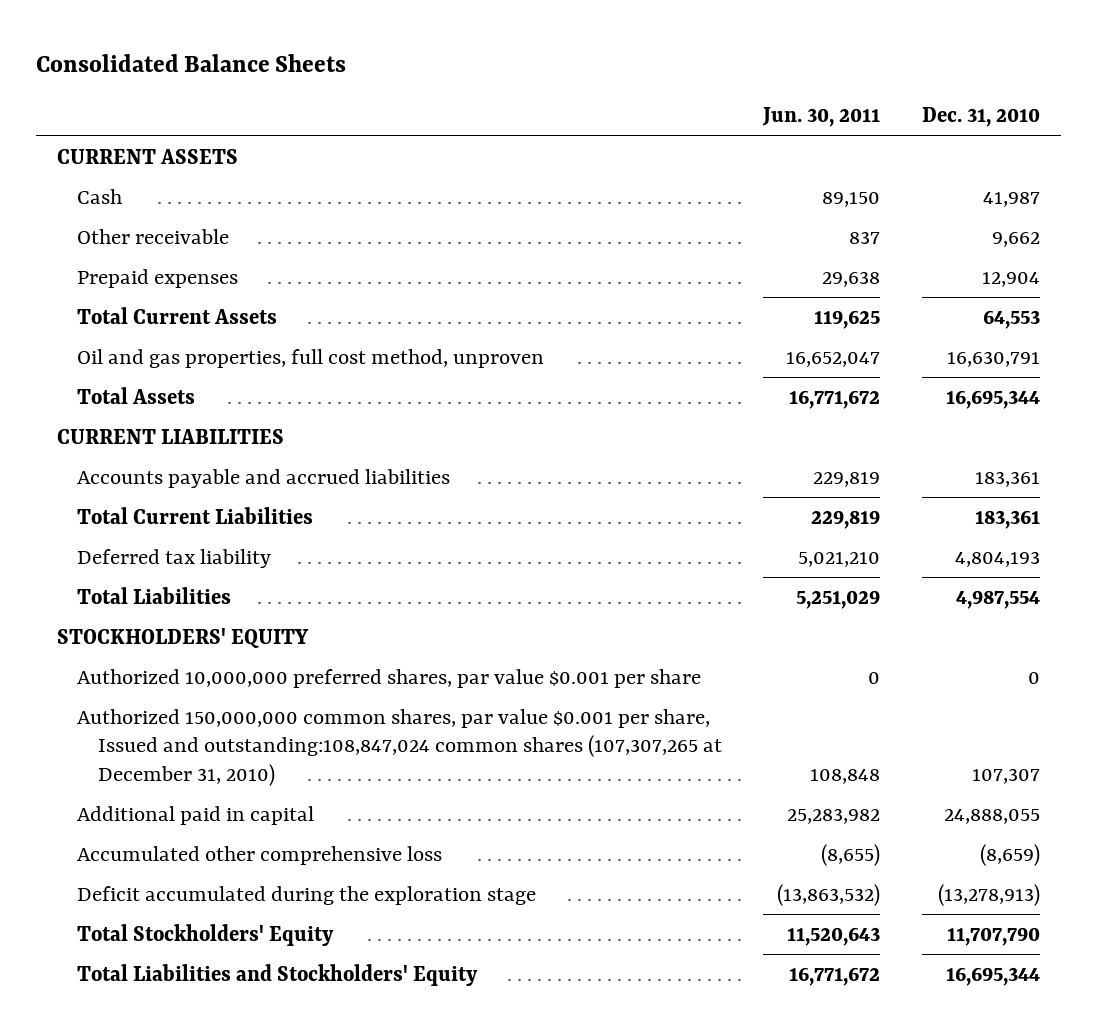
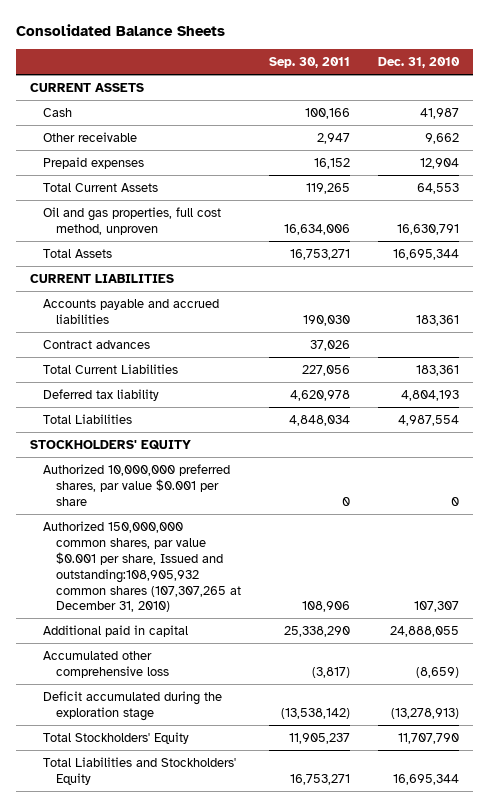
[762,107,881,128] Jun. 30, 2011 -> none
none -> [269,57,351,69] Sep. 30, 2011
none -> [43,339,151,349] Contract advances
[77,708,722,786] Authorized 150,000,000 common shares, par value $0.001 per share, Issued and outstanding:108,847,024 common shares (107,307,265 at December 31, 2010) -> [43,520,242,613] Authorized 150,000,000 common shares, par value $0.001 per share, Issued and outstanding:108,905,932 common shares (107,307,265 at December 31, 2010)

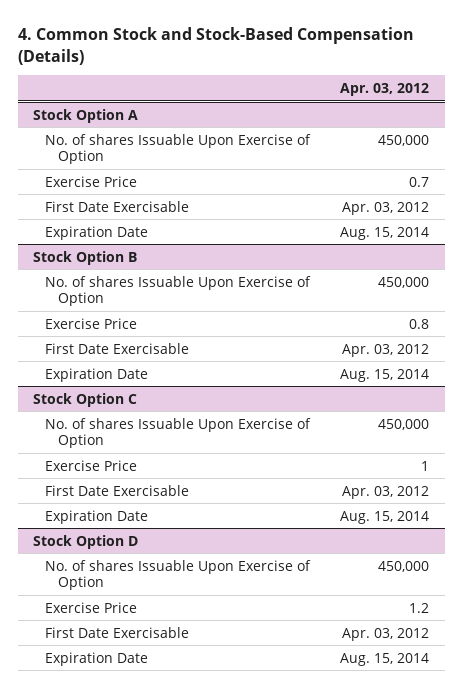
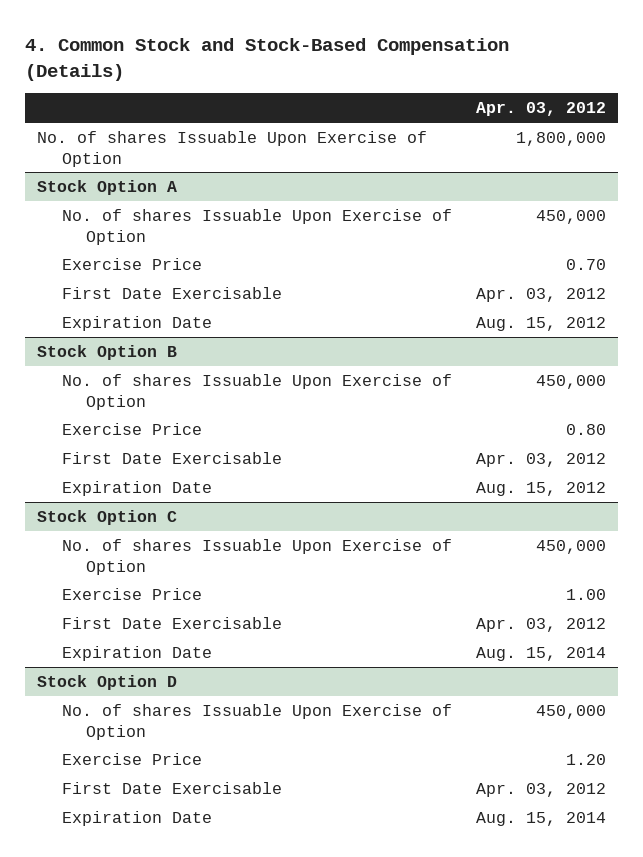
none -> [37,130,428,167] No. of shares Issuable Upon Exercise of Option
[409,176,430,187] 0.7 -> [565,258,606,270] 0.70
[340,226,430,240] Aug. 15, 2014 -> [475,316,606,331] Aug. 15, 2012
[409,318,430,329] 0.8 -> [565,423,606,435] 0.80
[340,368,430,382] Aug. 15, 2014 -> [475,481,606,496] Aug. 15, 2012
[421,460,430,471] 1 -> [565,588,606,600] 1.00
[409,602,430,613] 1.2 -> [565,753,606,765] 1.20

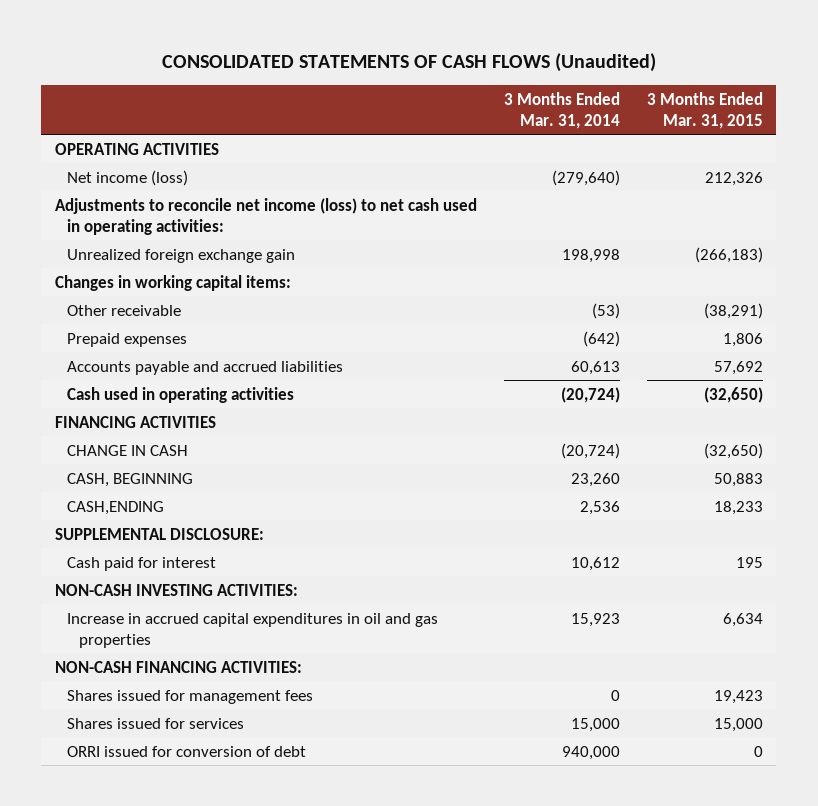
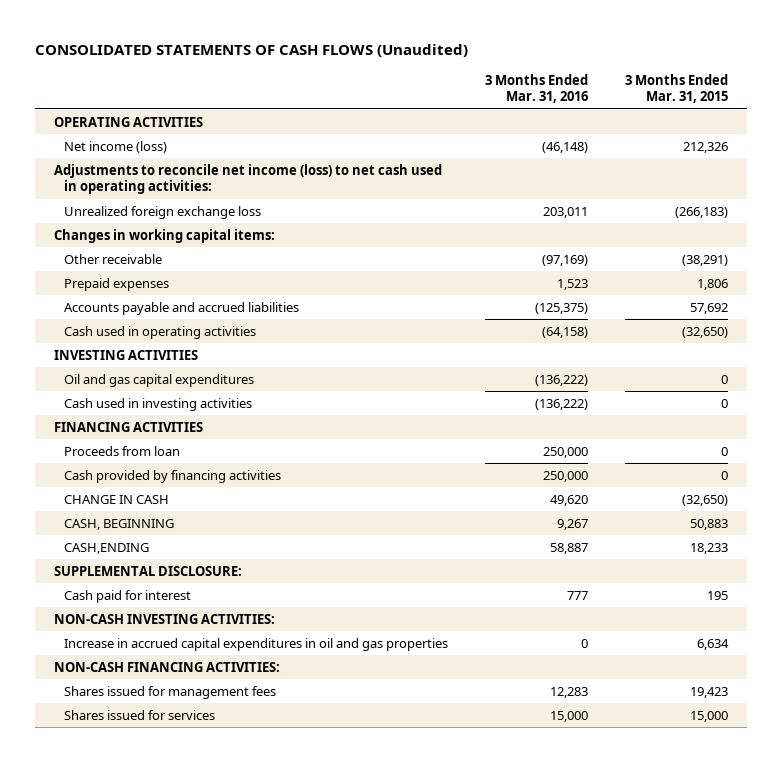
[503,91,620,129] 3 Months Ended Mar. 31, 2014 -> none
none -> [485,74,589,104] 3 Months Ended Mar. 31, 2016
[67,248,296,263] Unrealized foreign exchange gain -> [63,205,261,219] Unrealized foreign exchange loss
none -> [54,349,199,360] INVESTING ACTIVITIES
none -> [63,373,254,387] Oil and gas capital expenditures
none -> [63,397,252,411] Cash used in investing activities
none -> [63,445,180,456] Proceeds from loan
none -> [63,469,281,483] Cash provided by financing activities
[67,745,307,757] ORRI issued for conversion of debt -> none

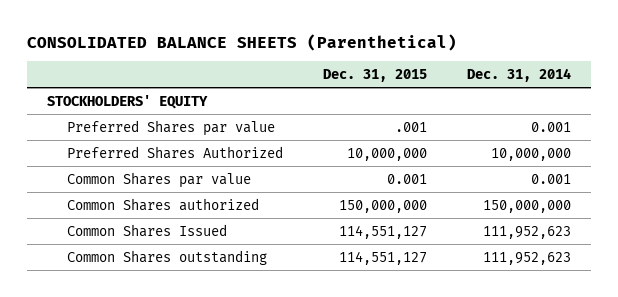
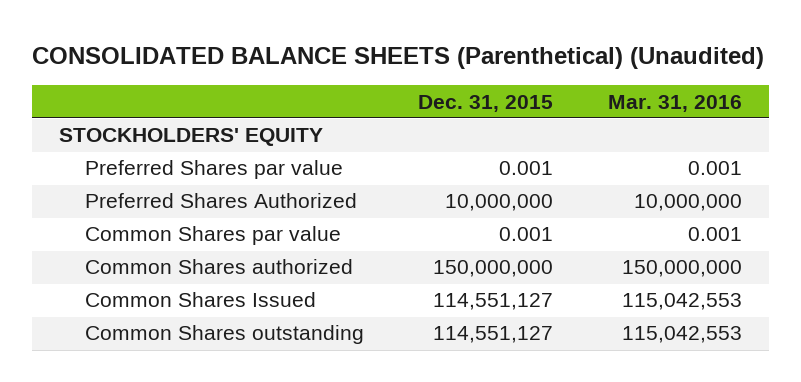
[27,33,458,51] CONSOLIDATED BALANCE SHEETS (Parenthetical) -> [31,47,764,70] CONSOLIDATED BALANCE SHEETS (Parenthetical) (Unaudited)
[466,67,571,82] Dec. 31, 2014 -> none
none -> [607,94,742,112] Mar. 31, 2016
[394,121,427,132] .001 -> [499,161,554,176] 0.001

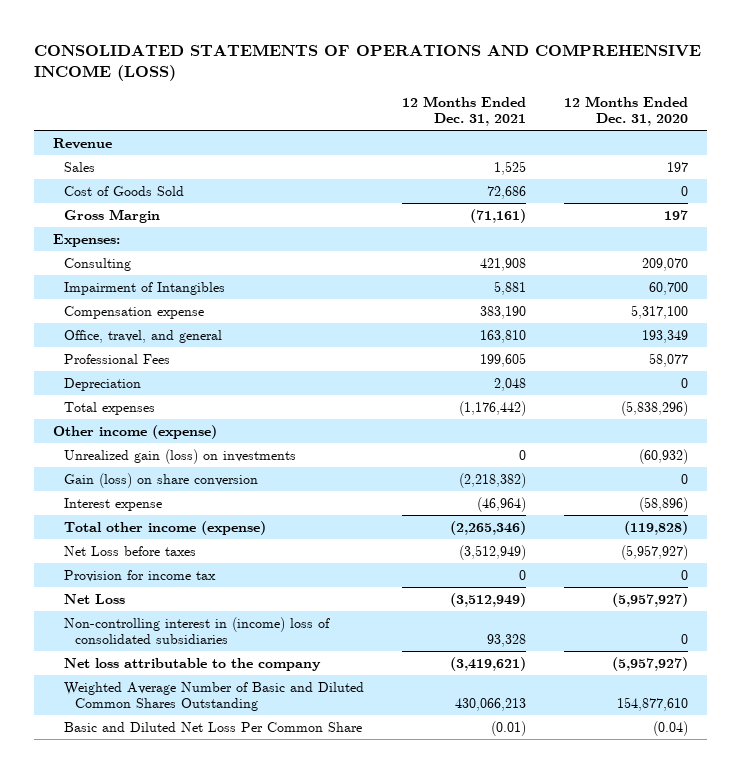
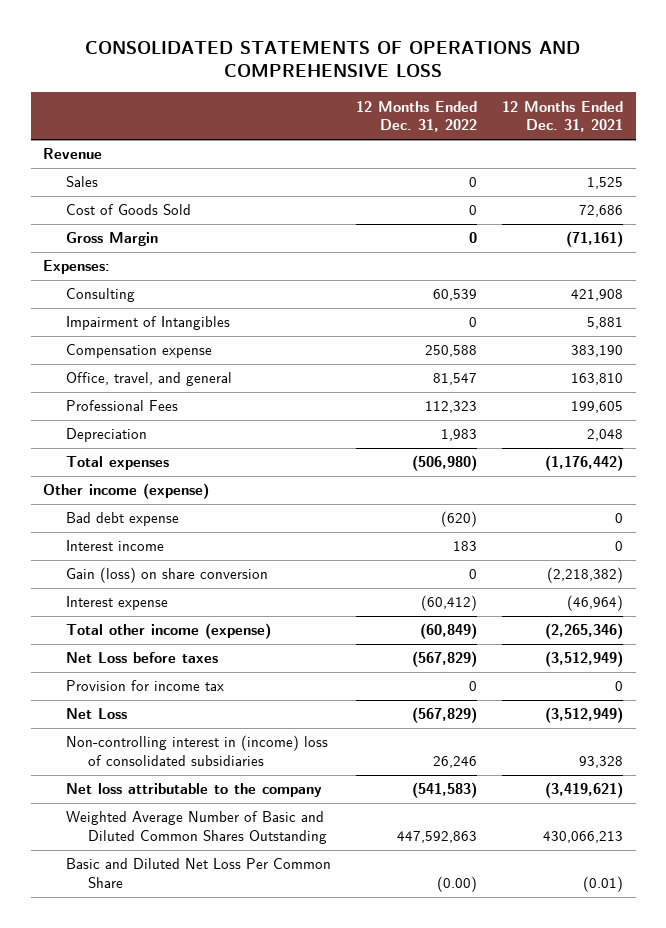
[34,43,702,82] CONSOLIDATED STATEMENTS OF OPERATIONS AND COMPREHENSIVE INCOME (LOSS) -> [85,40,581,78] CONSOLIDATED STATEMENTS OF OPERATIONS AND COMPREHENSIVE LOSS
[564,96,689,127] 12 Months Ended Dec. 31, 2020 -> none
none -> [355,100,477,133] 12 Months Ended Dec. 31, 2022
[64,448,297,464] Unrealized gain (loss) on investments -> none
none -> [65,512,179,527] Bad debt expense
none -> [65,540,164,552] Interest income

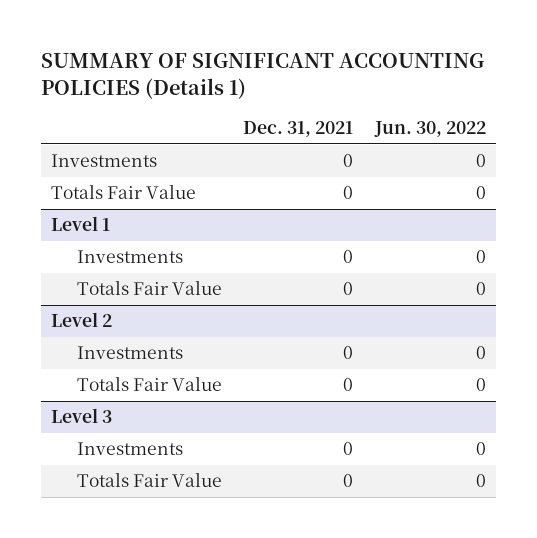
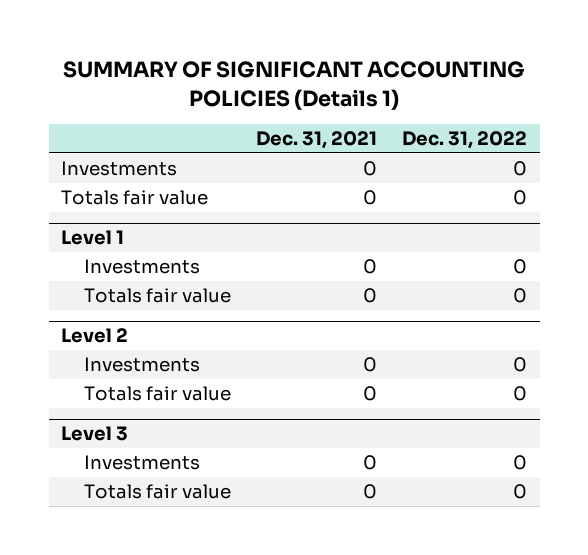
[373,121,486,138] Jun. 30, 2022 -> none
none -> [402,131,528,150] Dec. 31, 2022
[51,184,197,200] Totals Fair Value -> [61,190,209,206] Totals fair value
[76,280,222,296] Totals Fair Value -> [83,288,231,304] Totals fair value
[76,376,222,392] Totals Fair Value -> [83,386,231,402] Totals fair value
[76,472,222,488] Totals Fair Value -> [83,484,231,500] Totals fair value

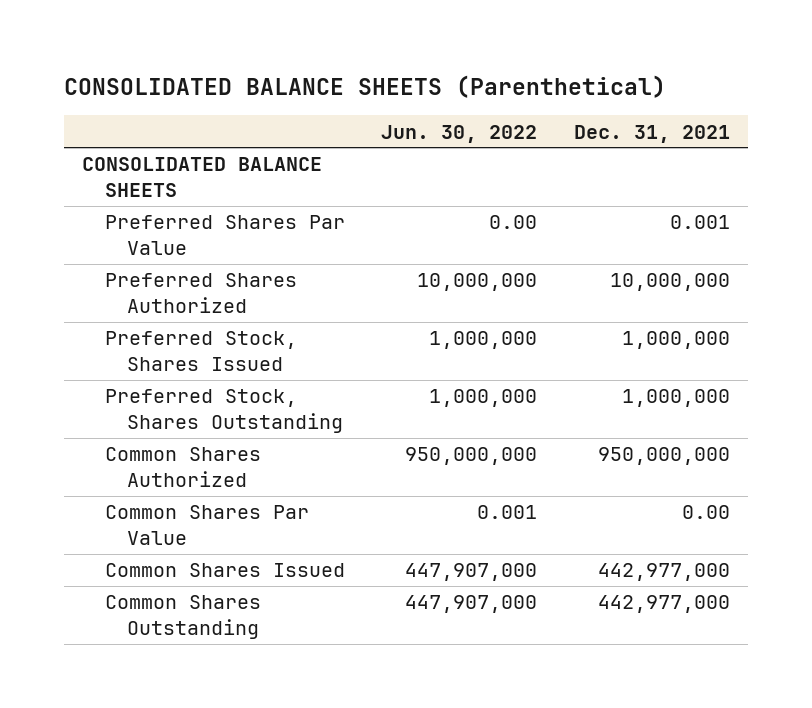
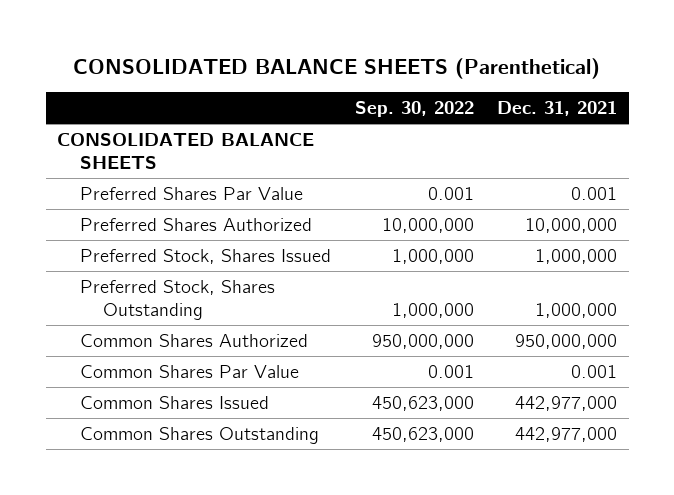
[381,124,538,143] Jun. 30, 2022 -> none
none -> [354,101,474,118] Sep. 30, 2022
[681,505,730,520] 0.00 -> [571,364,618,378] 0.001

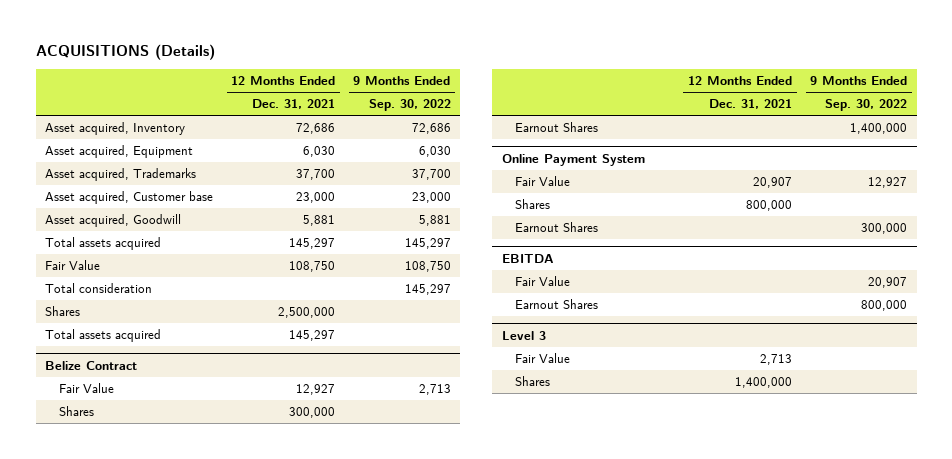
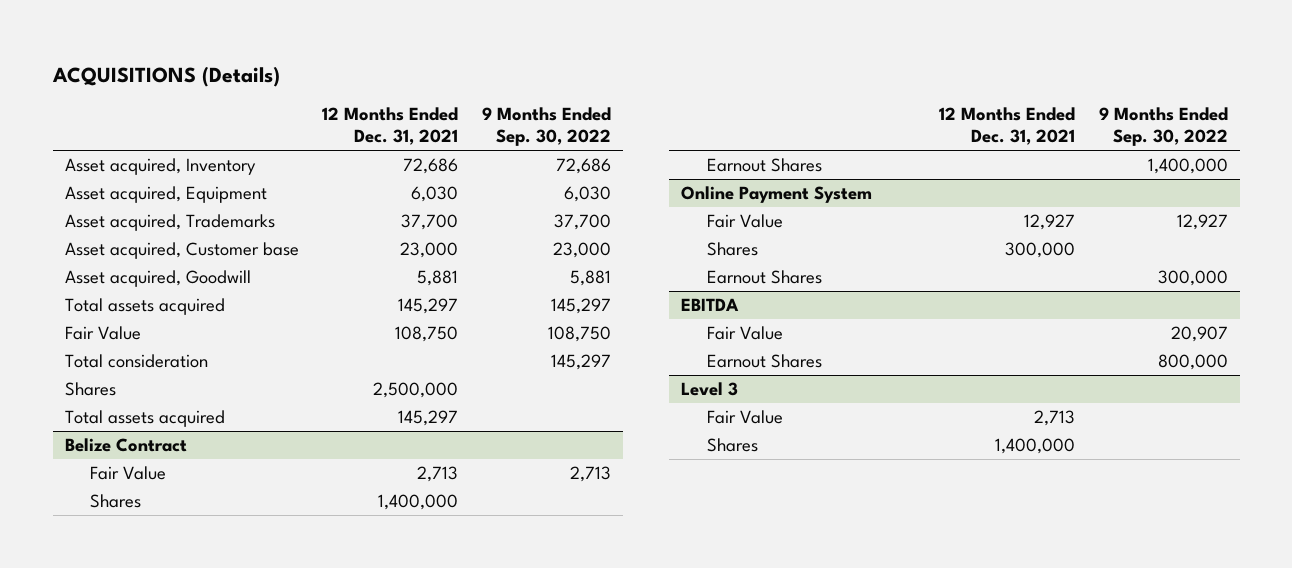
[296,384,336,396] 12,927 -> [417,466,459,483] 2,713
[289,407,336,419] 300,000 -> [378,494,459,511] 1,400,000
[753,177,793,189] 20,907 -> [1024,214,1076,231] 12,927
[746,200,793,212] 800,000 -> [1005,242,1076,259] 300,000

